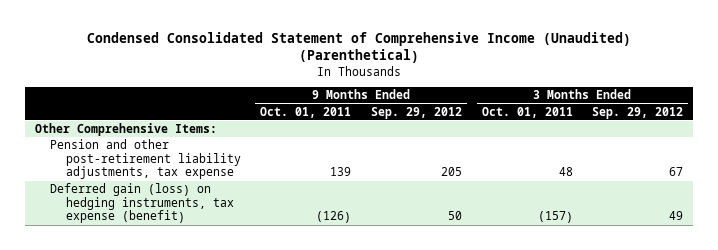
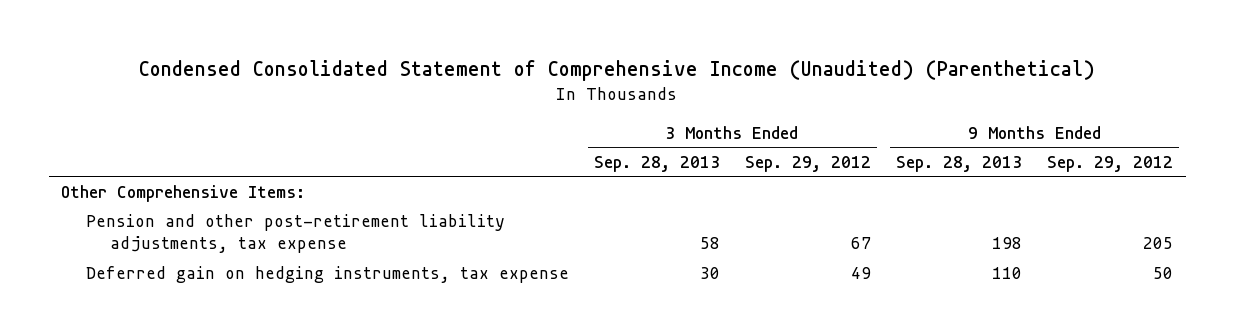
[260,106,352,118] Oct. 01, 2011 -> none
[481,106,573,118] Oct. 01, 2011 -> none
none -> [593,155,720,172] Sep. 28, 2013
none -> [896,155,1023,172] Sep. 28, 2013
[50,183,234,224] Deferred gain (loss) on hedging instruments, tax expense (benefit) -> [85,265,569,283] Deferred gain on hedging instruments, tax expense

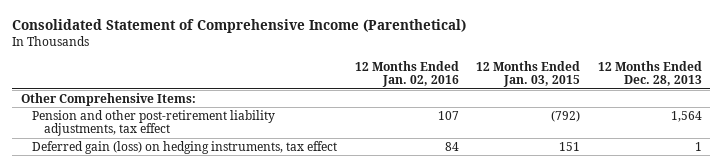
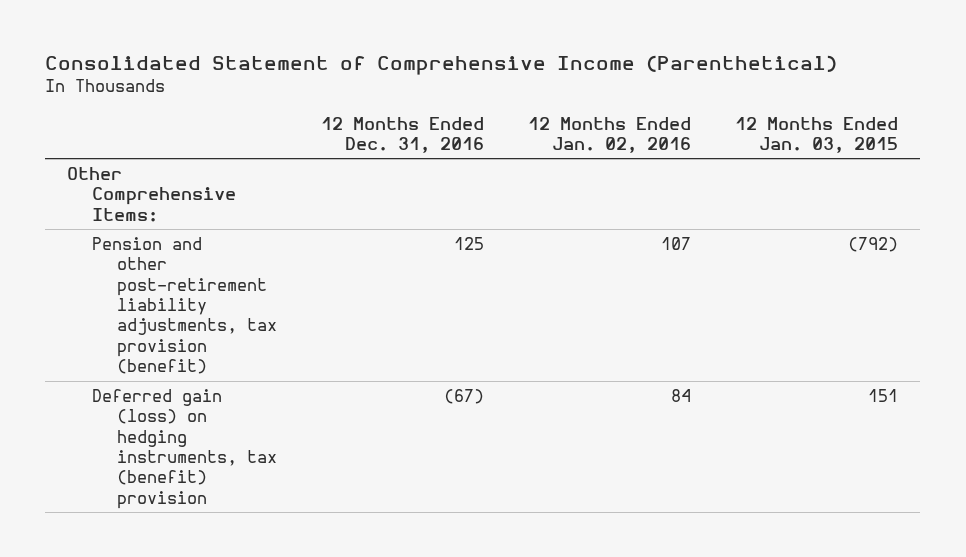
[597,60,702,87] 12 Months Ended Dec. 28, 2013 -> none
none -> [321,116,485,154] 12 Months Ended Dec. 31, 2016
[32,109,276,137] Pension and other post-retirement liability adjustments, tax effect -> [92,236,278,375] Pension and other post-retirement liability adjustments, tax provision (benefit)
[32,140,338,154] Deferred gain (loss) on hedging instruments, tax effect -> [92,388,278,509] Deferred gain (loss) on hedging instruments, tax (benefit) provision

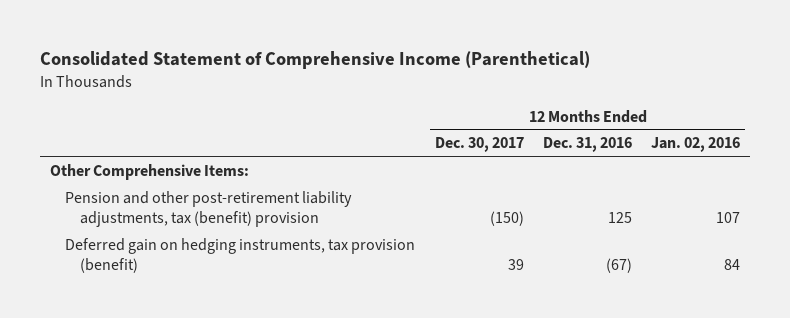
[735,116,899,154] 12 Months Ended Jan. 03, 2015 -> none
none -> [434,137,524,153] Dec. 30, 2017
[92,236,278,375] Pension and other post-retirement liability adjustments, tax provision (benefit) -> [65,190,353,227] Pension and other post-retirement liability adjustments, tax (benefit) provision
[92,388,278,509] Deferred gain (loss) on hedging instruments, tax (benefit) provision -> [65,237,416,273] Deferred gain on hedging instruments, tax provision (benefit)

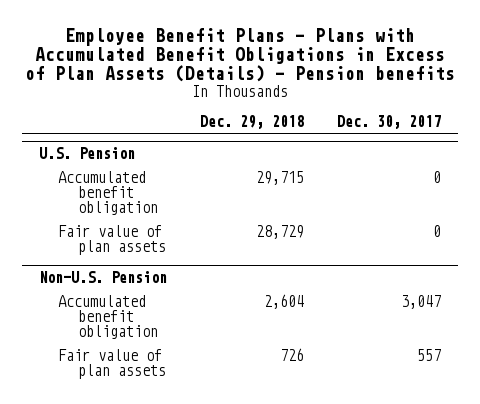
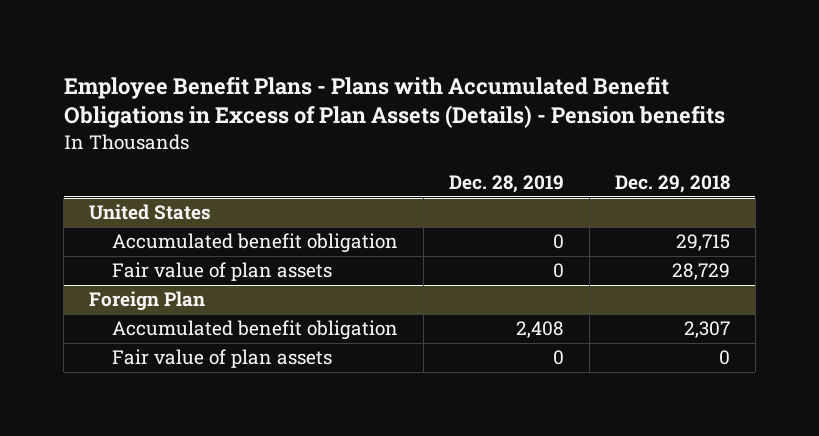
[337,115,442,130] Dec. 30, 2017 -> none
none -> [448,175,564,194] Dec. 28, 2019
[38,147,135,160] U.S. Pension -> none
none -> [89,204,212,221] United States
[38,271,167,284] Non-U.S. Pension -> [89,291,206,312] Foreign Plan
[264,293,305,309] 2,604 -> [683,321,730,339] 2,307
[280,347,305,361] 726 -> [718,350,730,366] 0

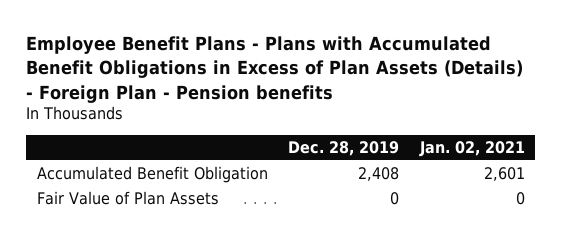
[63,76,725,129] Employee Benefit Plans - Plans with Accumulated Benefit Obligations in Excess of Plan Assets (Details) - Pension benefits -> [26,36,524,103] Employee Benefit Plans - Plans with Accumulated Benefit Obligations in Excess of Plan Assets (Details) - Foreign Plan - Pension benefits
[614,175,730,194] Dec. 29, 2018 -> none
none -> [419,141,526,158] Jan. 02, 2021
[89,204,212,221] United States -> none
[89,291,206,312] Foreign Plan -> none
[111,320,398,341] Accumulated benefit obligation -> none
[111,349,332,369] Fair value of plan assets -> none
[111,233,398,254] Accumulated benefit obligation -> [36,166,268,184] Accumulated Benefit Obligation
[552,234,564,250] 0 -> [358,167,400,182] 2,408
[111,262,332,282] Fair value of plan assets -> [36,191,219,206] Fair Value of Plan Assets

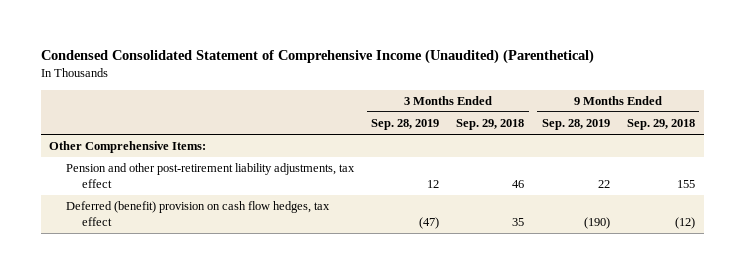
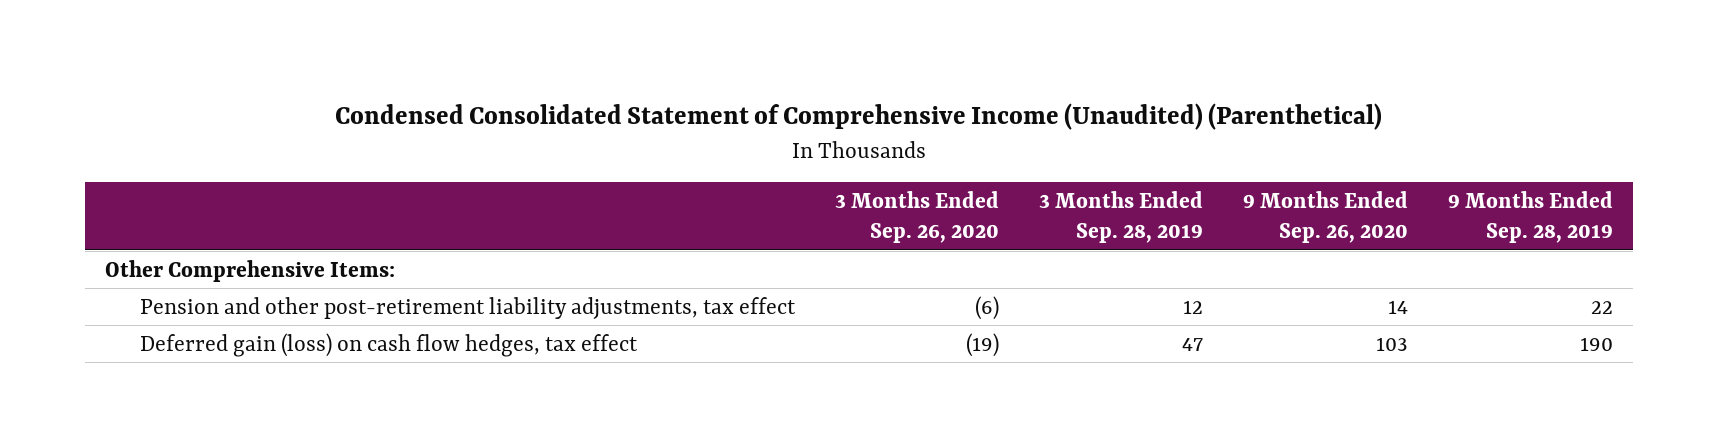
[456,119,525,131] Sep. 29, 2018 -> none
[627,119,696,131] Sep. 29, 2018 -> none
none -> [835,190,1000,244] 3 Months Ended Sep. 26, 2020
none -> [1243,190,1409,244] 9 Months Ended Sep. 26, 2020
[65,201,330,226] Deferred (benefit) provision on cash flow hedges, tax effect -> [140,332,639,357] Deferred gain (loss) on cash flow hedges, tax effect
[419,216,440,229] (47) -> [1182,337,1204,351] 47
[583,216,610,229] (190) -> [1580,336,1614,351] 190

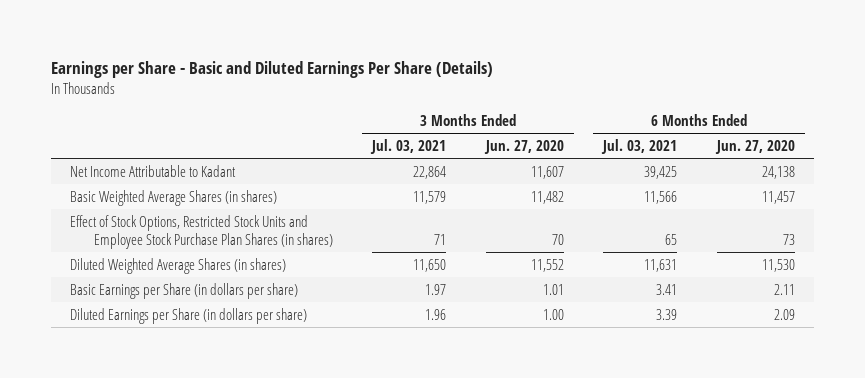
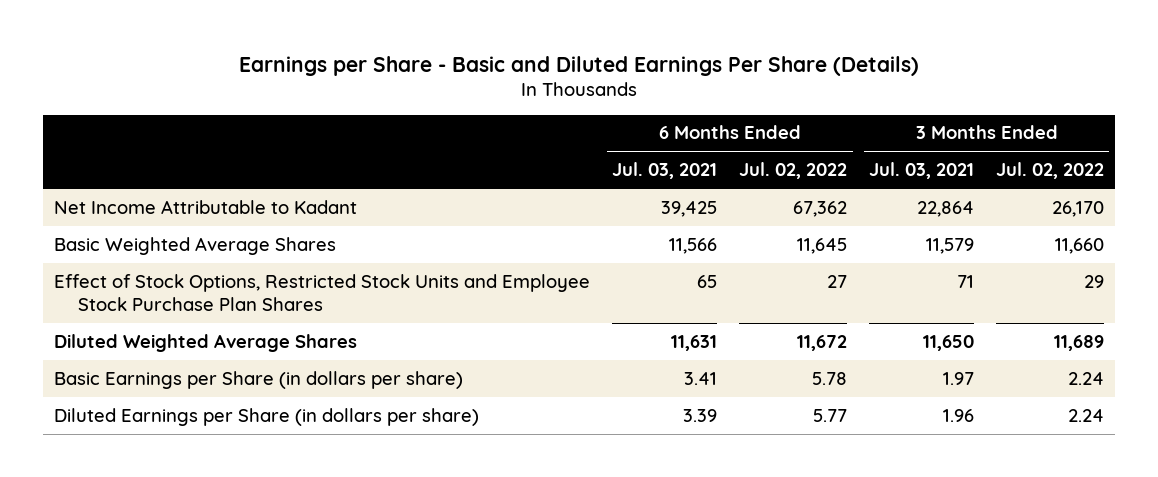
[483,140,564,155] Jun. 27, 2020 -> none
[714,140,795,155] Jun. 27, 2020 -> none
none -> [739,162,848,180] Jul. 02, 2022
none -> [995,162,1104,180] Jul. 02, 2022
[70,189,278,206] Basic Weighted Average Shares (in shares) -> [54,236,337,255] Basic Weighted Average Shares
[70,214,333,249] Effect of Stock Options, Restricted Stock Units and Employee Stock Purchase Plan Shares (in shares) -> [54,273,591,311] Effect of Stock Options, Restricted Stock Units and Employee Stock Purchase Plan Shares
[70,257,287,274] Diluted Weighted Average Shares (in shares) -> [54,333,358,352] Diluted Weighted Average Shares

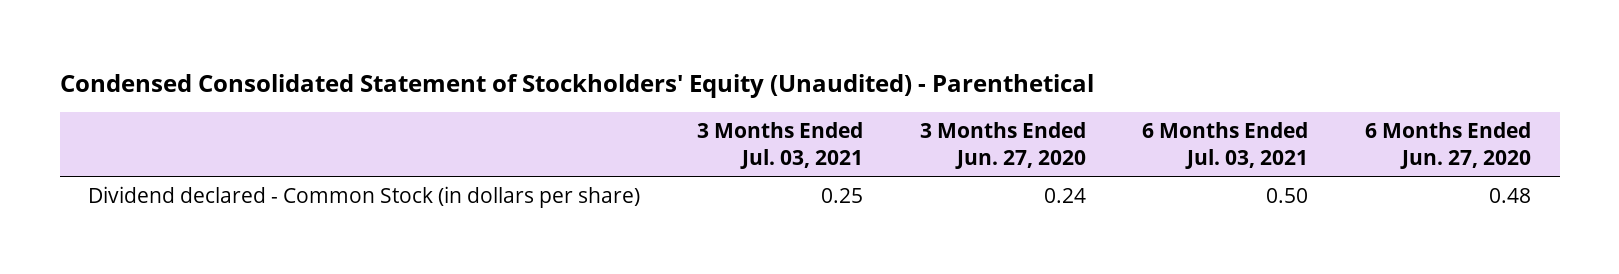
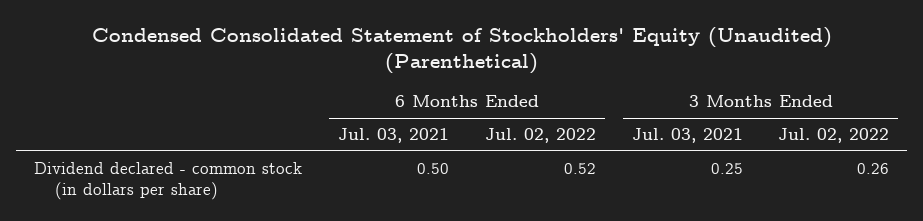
[59,73,1094,98] Condensed Consolidated Statement of Stockholders' Equity (Unaudited) - Parenthetical -> [91,27,832,75] Condensed Consolidated Statement of Stockholders' Equity (Unaudited) (Parenthetical)
[919,122,1086,169] 3 Months Ended Jun. 27, 2020 -> none
[1365,122,1532,169] 6 Months Ended Jun. 27, 2020 -> none
none -> [484,128,596,144] Jul. 02, 2022
none -> [778,128,890,144] Jul. 02, 2022
[88,185,641,208] Dividend declared - Common Stock (in dollars per share) -> [33,162,302,200] Dividend declared - common stock (in dollars per share)

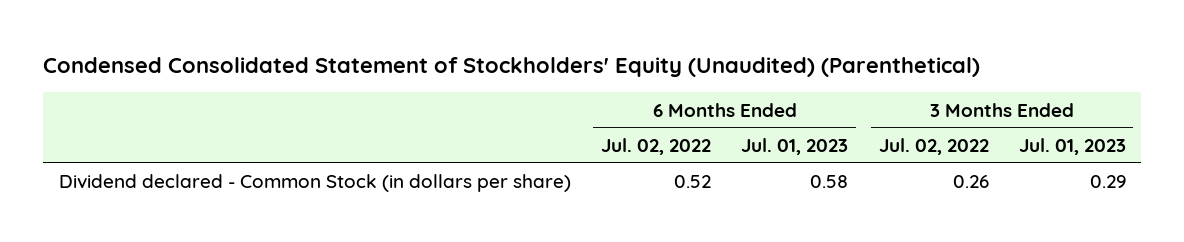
[337,128,449,144] Jul. 03, 2021 -> none
[631,128,743,144] Jul. 03, 2021 -> none
none -> [741,137,849,155] Jul. 01, 2023
none -> [1018,137,1126,155] Jul. 01, 2023
[33,162,302,200] Dividend declared - common stock (in dollars per share) -> [58,174,571,193] Dividend declared - Common Stock (in dollars per share)

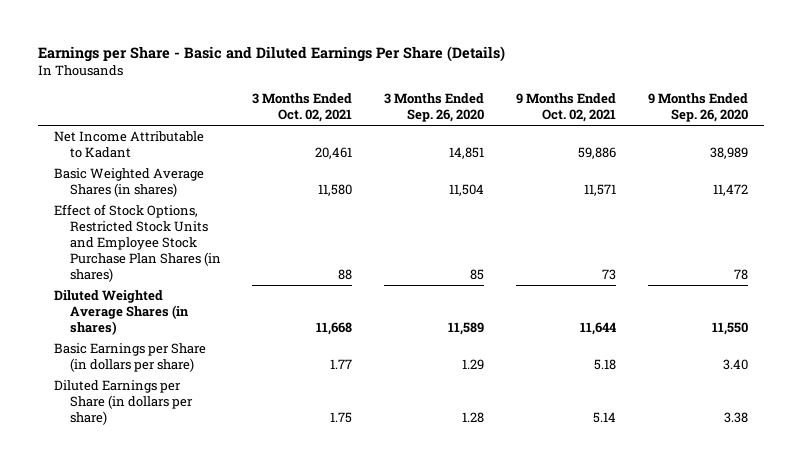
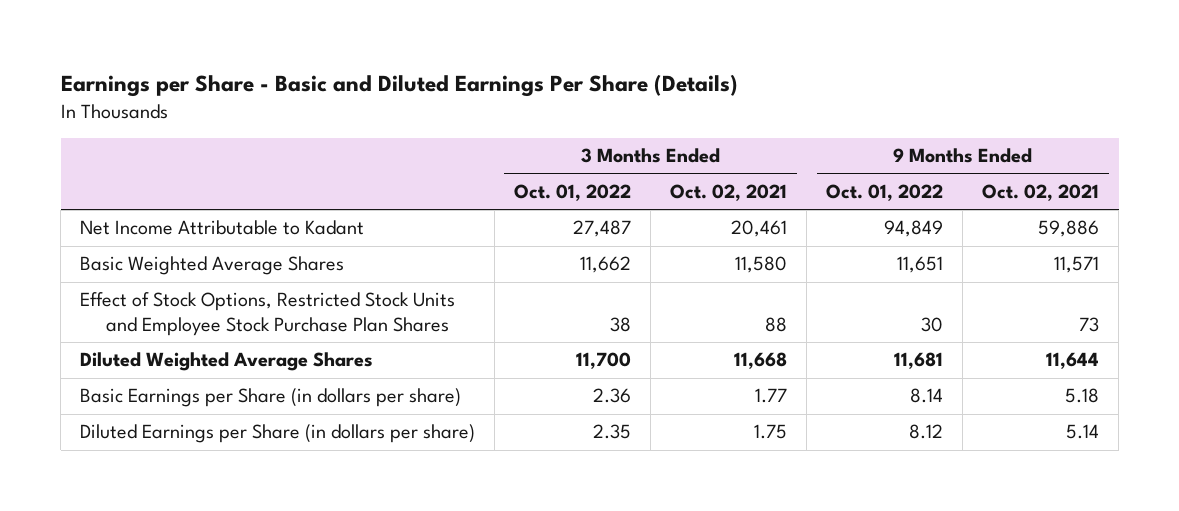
[384,93,485,123] 3 Months Ended Sep. 26, 2020 -> none
[648,93,749,123] 9 Months Ended Sep. 26, 2020 -> none
none -> [514,184,632,202] Oct. 01, 2022
none -> [826,184,944,202] Oct. 01, 2022
[54,168,205,198] Basic Weighted Average Shares (in shares) -> [80,256,345,276] Basic Weighted Average Shares
[54,204,221,282] Effect of Stock Options, Restricted Stock Units and Employee Stock Purchase Plan Shares (in shares) -> [80,292,456,336] Effect of Stock Options, Restricted Stock Units and Employee Stock Purchase Plan Shares
[54,290,189,335] Diluted Weighted Average Shares (in shares) -> [80,352,374,372] Diluted Weighted Average Shares

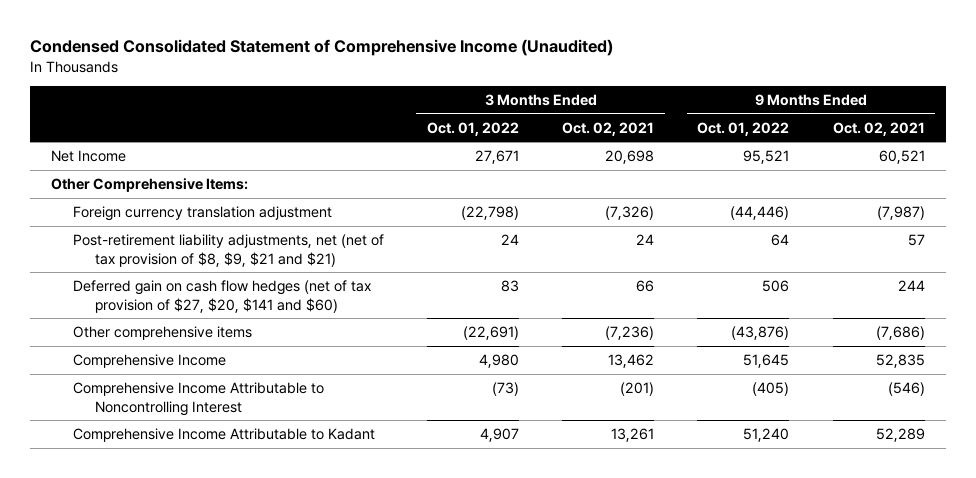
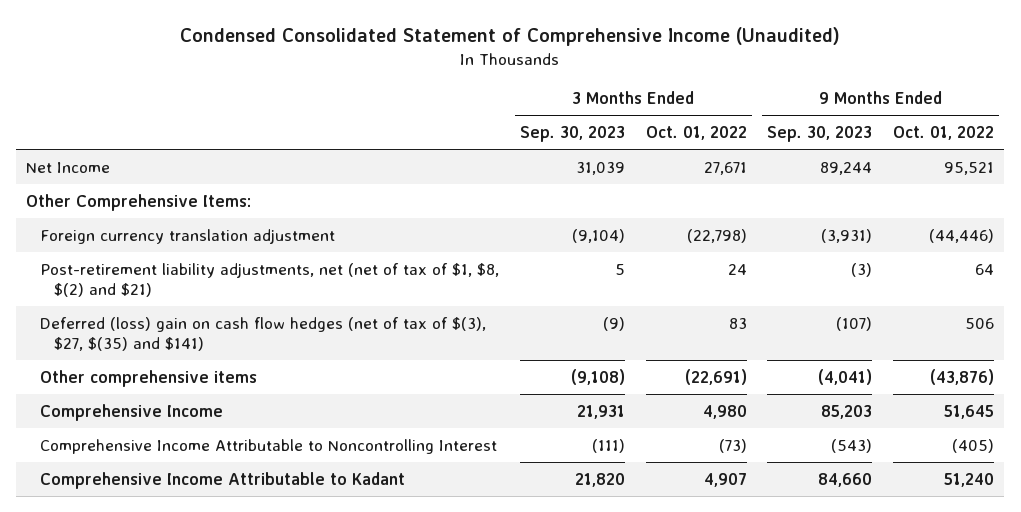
[562,121,655,136] Oct. 02, 2021 -> none
[832,121,925,136] Oct. 02, 2021 -> none
none -> [520,126,626,143] Sep. 30, 2023
none -> [767,126,873,143] Sep. 30, 2023
[73,233,385,267] Post-retirement liability adjustments, net (net of tax provision of $8, $9, $21 and $21) -> [40,262,500,298] Post-retirement liability adjustments, net (net of tax of $1, $8, $(2) and $21)
[73,279,372,313] Deferred gain on cash flow hedges (net of tax provision of $27, $20, $141 and $60) -> [40,316,487,352] Deferred (loss) gain on cash flow hedges (net of tax of $(3), $27, $(35) and $141)

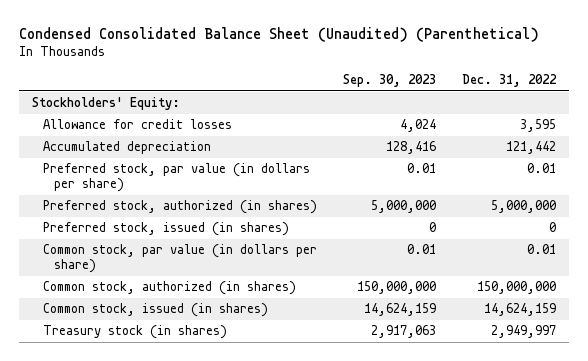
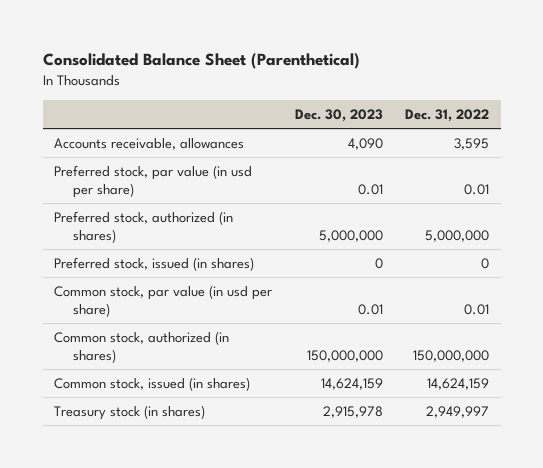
[18,26,539,42] Condensed Consolidated Balance Sheet (Unaudited) (Parenthetical) -> [42,53,360,70] Consolidated Balance Sheet (Parenthetical)
[342,74,436,88] Sep. 30, 2023 -> none
none -> [294,108,383,122] Dec. 30, 2023
[31,97,180,111] Stockholders' Equity: -> none
[42,141,211,155] Accumulated depreciation -> none
[42,119,232,130] Allowance for credit losses -> [53,137,244,150] Accounts receivable, allowances
[42,163,310,193] Preferred stock, par value (in dollars per share) -> [53,164,252,198] Preferred stock, par value (in usd per share)
[42,244,317,274] Common stock, par value (in dollars per share) -> [53,284,272,317] Common stock, par value (in usd per share)

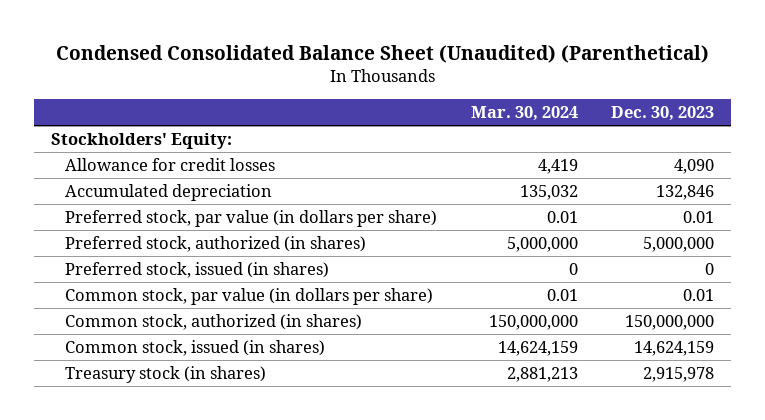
[42,53,360,70] Consolidated Balance Sheet (Parenthetical) -> [55,44,709,63] Condensed Consolidated Balance Sheet (Unaudited) (Parenthetical)
[405,108,490,122] Dec. 31, 2022 -> none
none -> [470,106,578,122] Mar. 30, 2024
none -> [50,133,232,150] Stockholders' Equity:
[53,137,244,150] Accounts receivable, allowances -> [65,158,276,172] Allowance for credit losses
none -> [65,184,273,202] Accumulated depreciation
[53,164,252,198] Preferred stock, par value (in usd per share) -> [65,210,438,228] Preferred stock, par value (in dollars per share)
[53,284,272,317] Common stock, par value (in usd per share) -> [65,288,434,306] Common stock, par value (in dollars per share)

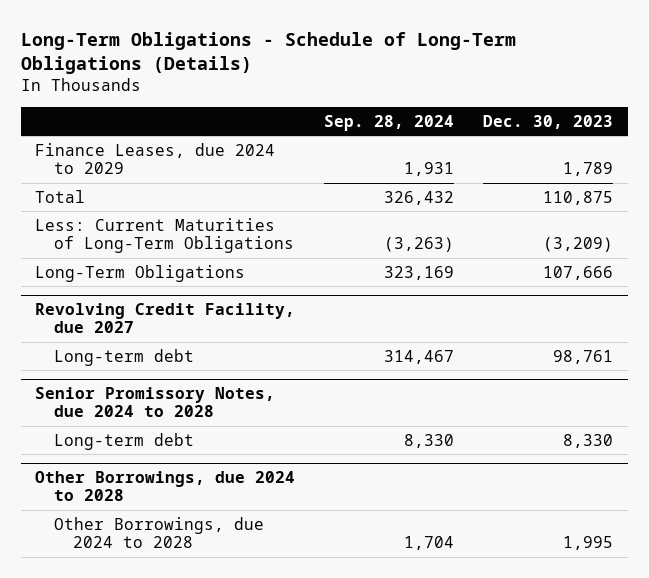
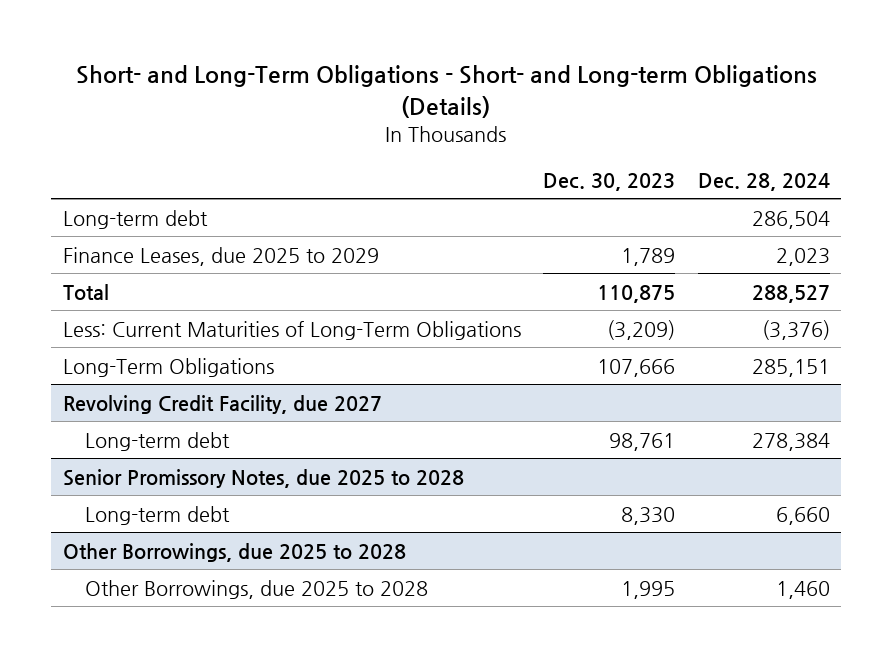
[20,31,516,75] Long-Term Obligations - Schedule of Long-Term Obligations (Details) -> [76,65,818,118] Short- and Long-Term Obligations - Short- and Long-term Obligations (Details)
[324,114,455,131] Sep. 28, 2024 -> none
none -> [697,172,830,191] Dec. 28, 2024
none -> [62,209,208,229] Long-term debt
[35,142,276,175] Finance Leases, due 2024 to 2029 -> [62,246,379,266] Finance Leases, due 2025 to 2029
[35,386,276,418] Senior Promissory Notes, due 2024 to 2028 -> [62,468,464,488] Senior Promissory Notes, due 2025 to 2028
[35,470,296,502] Other Borrowings, due 2024 to 2028 -> [62,542,406,562] Other Borrowings, due 2025 to 2028
[54,516,265,549] Other Borrowings, due 2024 to 2028 -> [84,579,428,599] Other Borrowings, due 2025 to 2028

